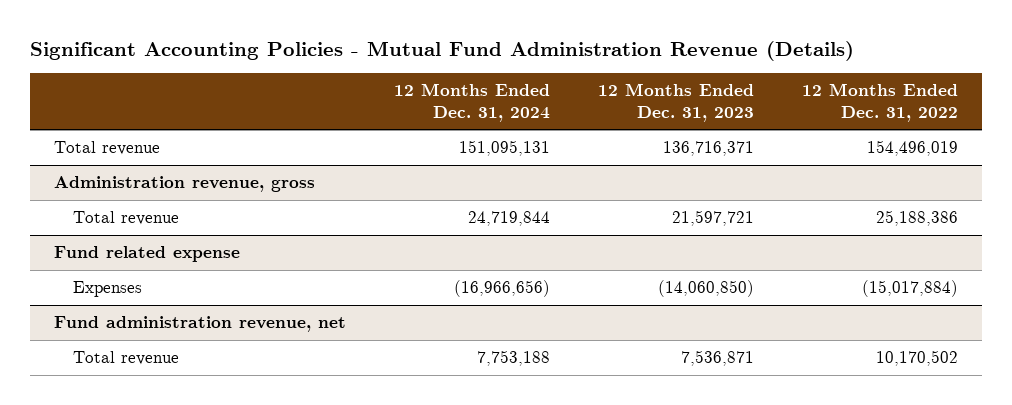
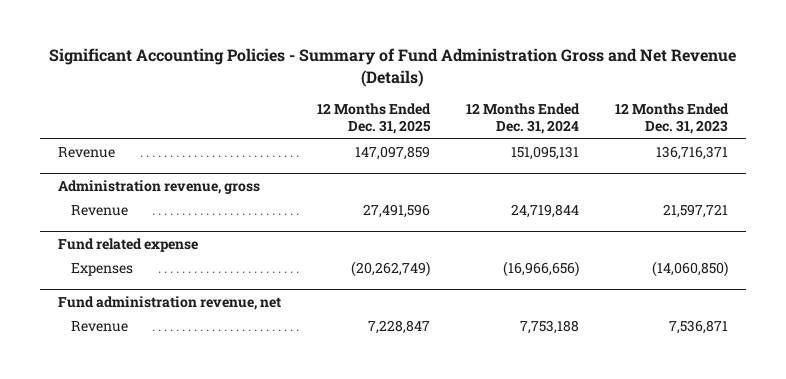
[30,41,855,62] Significant Accounting Policies - Mutual Fund Administration Revenue (Details) -> [49,48,737,87] Significant Accounting Policies - Summary of Fund Administration Gross and Net Revenue (Details)
[802,82,959,122] 12 Months Ended Dec. 31, 2022 -> none
none -> [317,102,432,135] 12 Months Ended Dec. 31, 2025
[54,141,161,156] Total revenue -> [57,147,115,159] Revenue
[73,211,180,226] Total revenue -> [71,205,129,217] Revenue
[73,351,180,366] Total revenue -> [71,321,129,333] Revenue

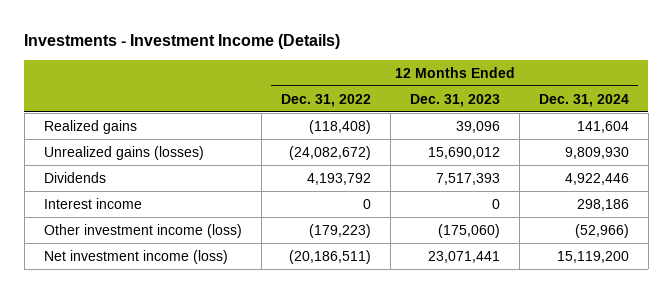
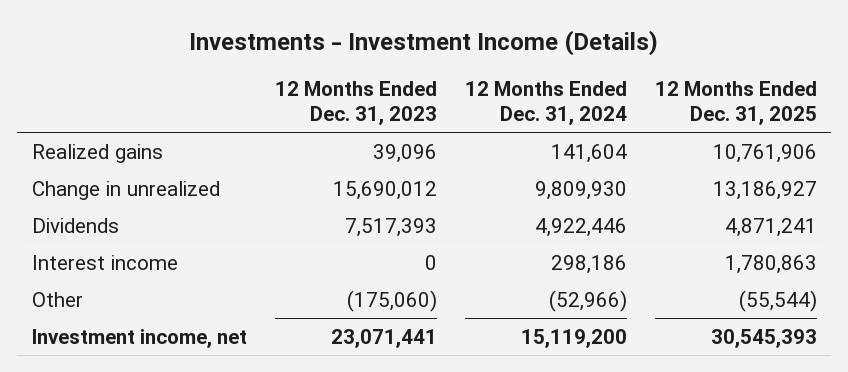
[280,93,371,107] Dec. 31, 2022 -> none
none -> [654,80,817,125] 12 Months Ended Dec. 31, 2025
[43,145,204,160] Unrealized gains (losses) -> [31,180,220,200] Change in unrealized
[43,223,242,238] Other investment income (loss) -> [31,291,83,307] Other
[43,249,228,264] Net investment income (loss) -> [31,328,247,348] Investment income, net

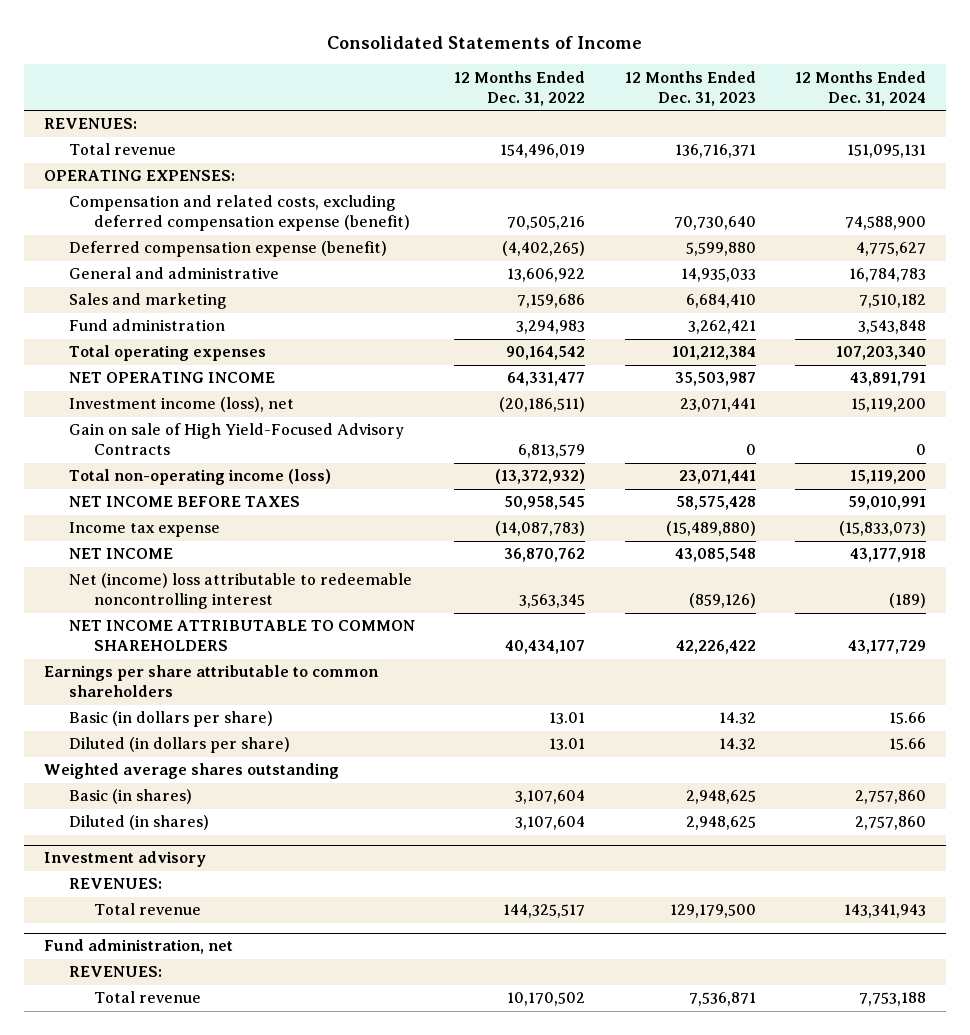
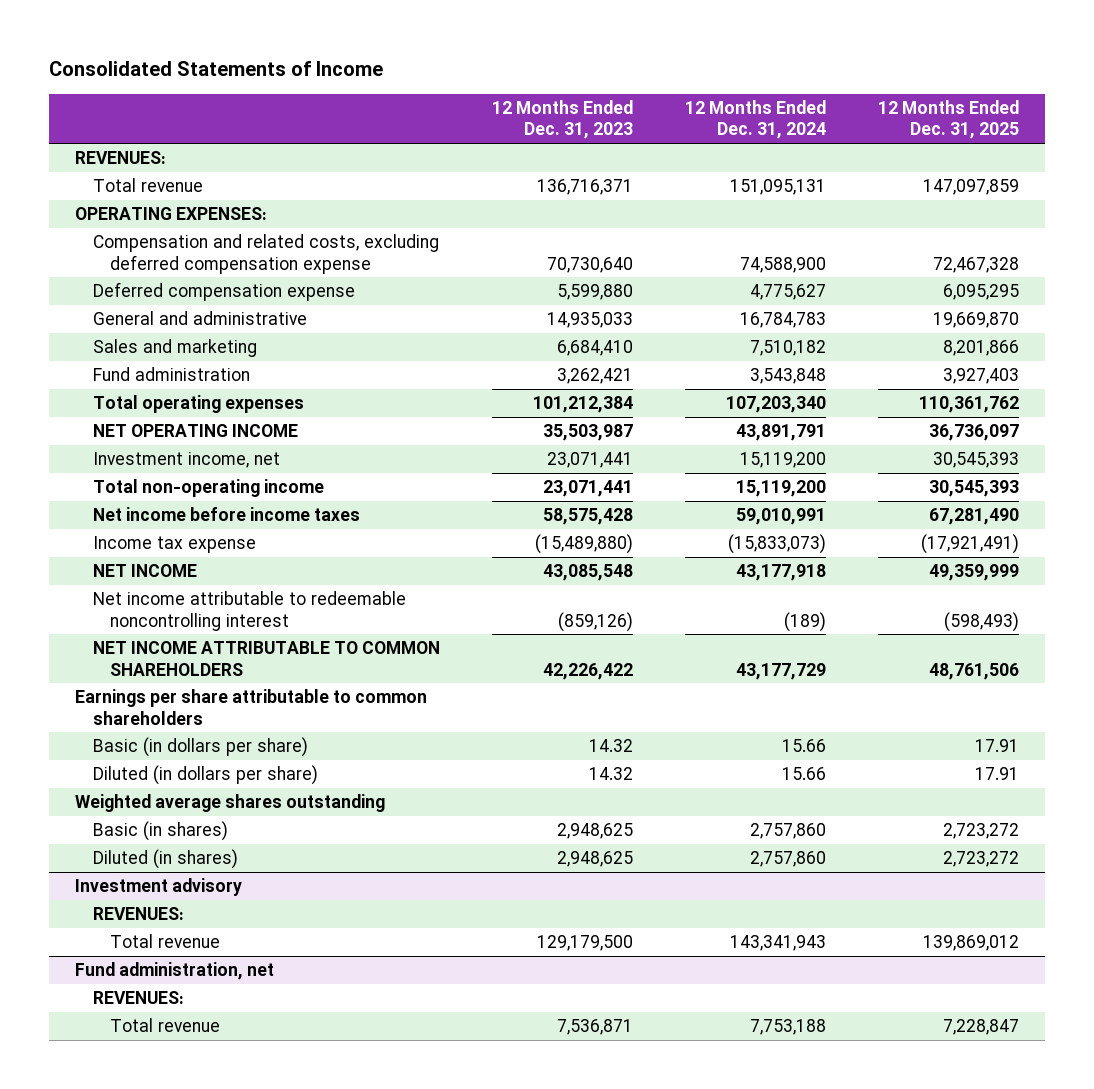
[454,70,586,106] 12 Months Ended Dec. 31, 2022 -> none
none -> [878,100,1020,140] 12 Months Ended Dec. 31, 2025
[68,195,410,232] Compensation and related costs, excluding deferred compensation expense (benefit) -> [92,234,439,274] Compensation and related costs, excluding deferred compensation expense
[68,241,387,258] Deferred compensation expense (benefit) -> [92,282,355,302] Deferred compensation expense
[68,423,404,456] Gain on sale of High Yield-Focused Advisory Contracts -> none
[68,397,294,413] Investment income (loss), net -> [92,452,280,469] Investment income, net
[68,469,331,486] Total non-operating income (loss) -> [92,479,324,498] Total non-operating income
[68,496,300,508] NET INCOME BEFORE TAXES -> [92,507,360,522] Net income before income taxes
[68,573,412,610] Net (income) loss attributable to redeemable noncontrolling interest -> [92,591,406,631] Net income attributable to redeemable noncontrolling interest

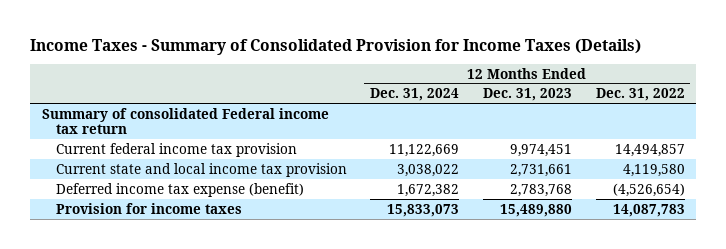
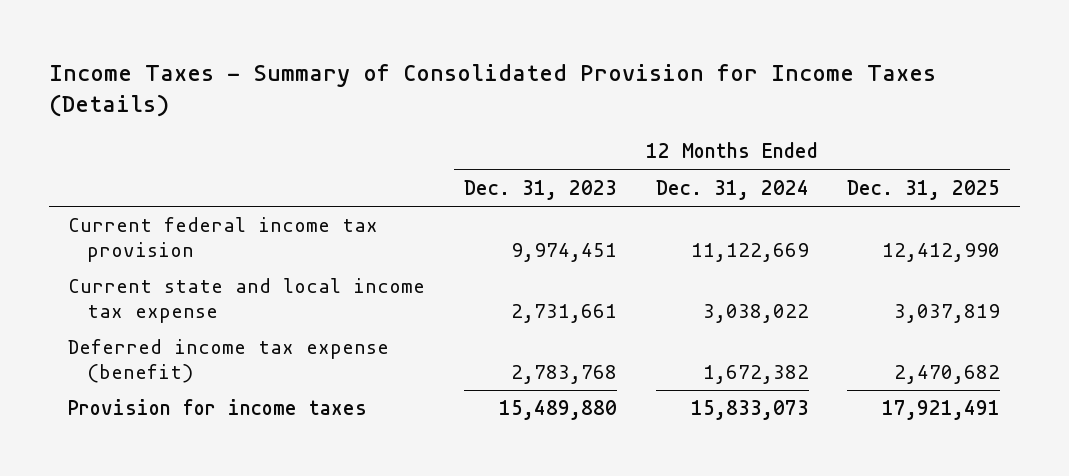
[595,88,685,102] Dec. 31, 2022 -> none
none -> [847,179,1001,200] Dec. 31, 2025
[41,107,329,135] Summary of consolidated Federal income tax return -> none
[55,162,347,177] Current state and local income tax provision -> [68,278,426,323] Current state and local income tax expense

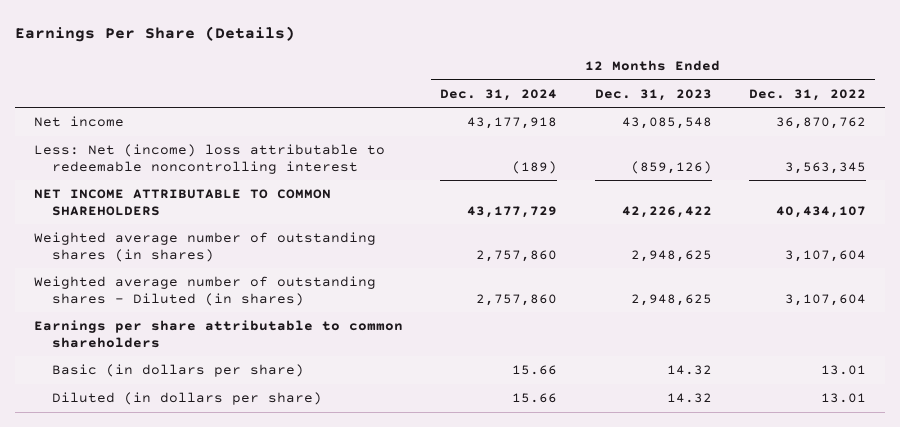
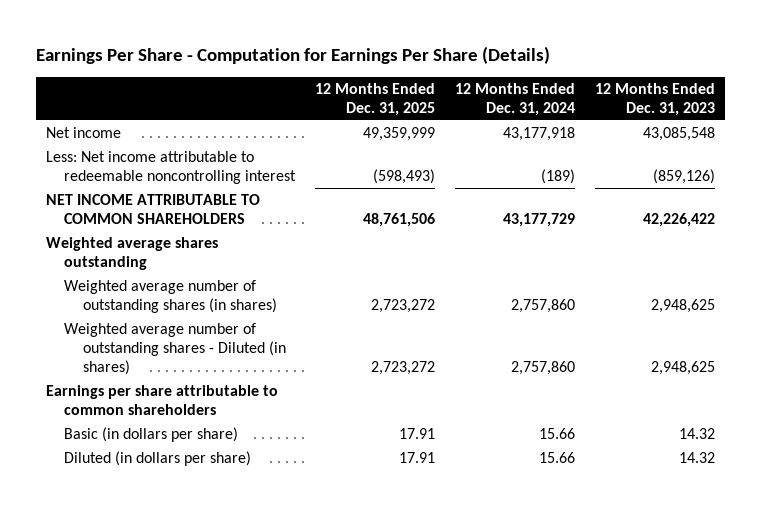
[15,25,296,42] Earnings Per Share (Details) -> [35,45,550,64] Earnings Per Share - Computation for Earnings Per Share (Details)
[749,88,867,101] Dec. 31, 2022 -> none
none -> [315,83,436,116] 12 Months Ended Dec. 31, 2025
[34,144,386,174] Less: Net (income) loss attributable to redeemable noncontrolling interest -> [45,151,297,185] Less: Net income attributable to redeemable noncontrolling interest
none -> [45,237,218,271] Weighted average shares outstanding

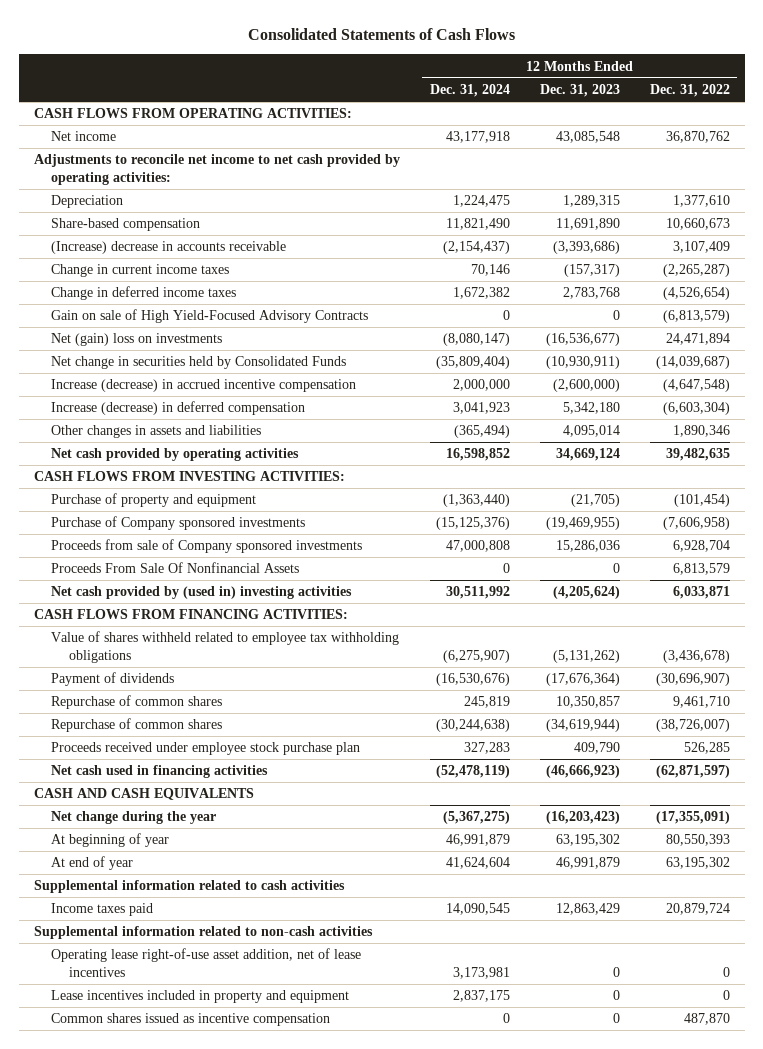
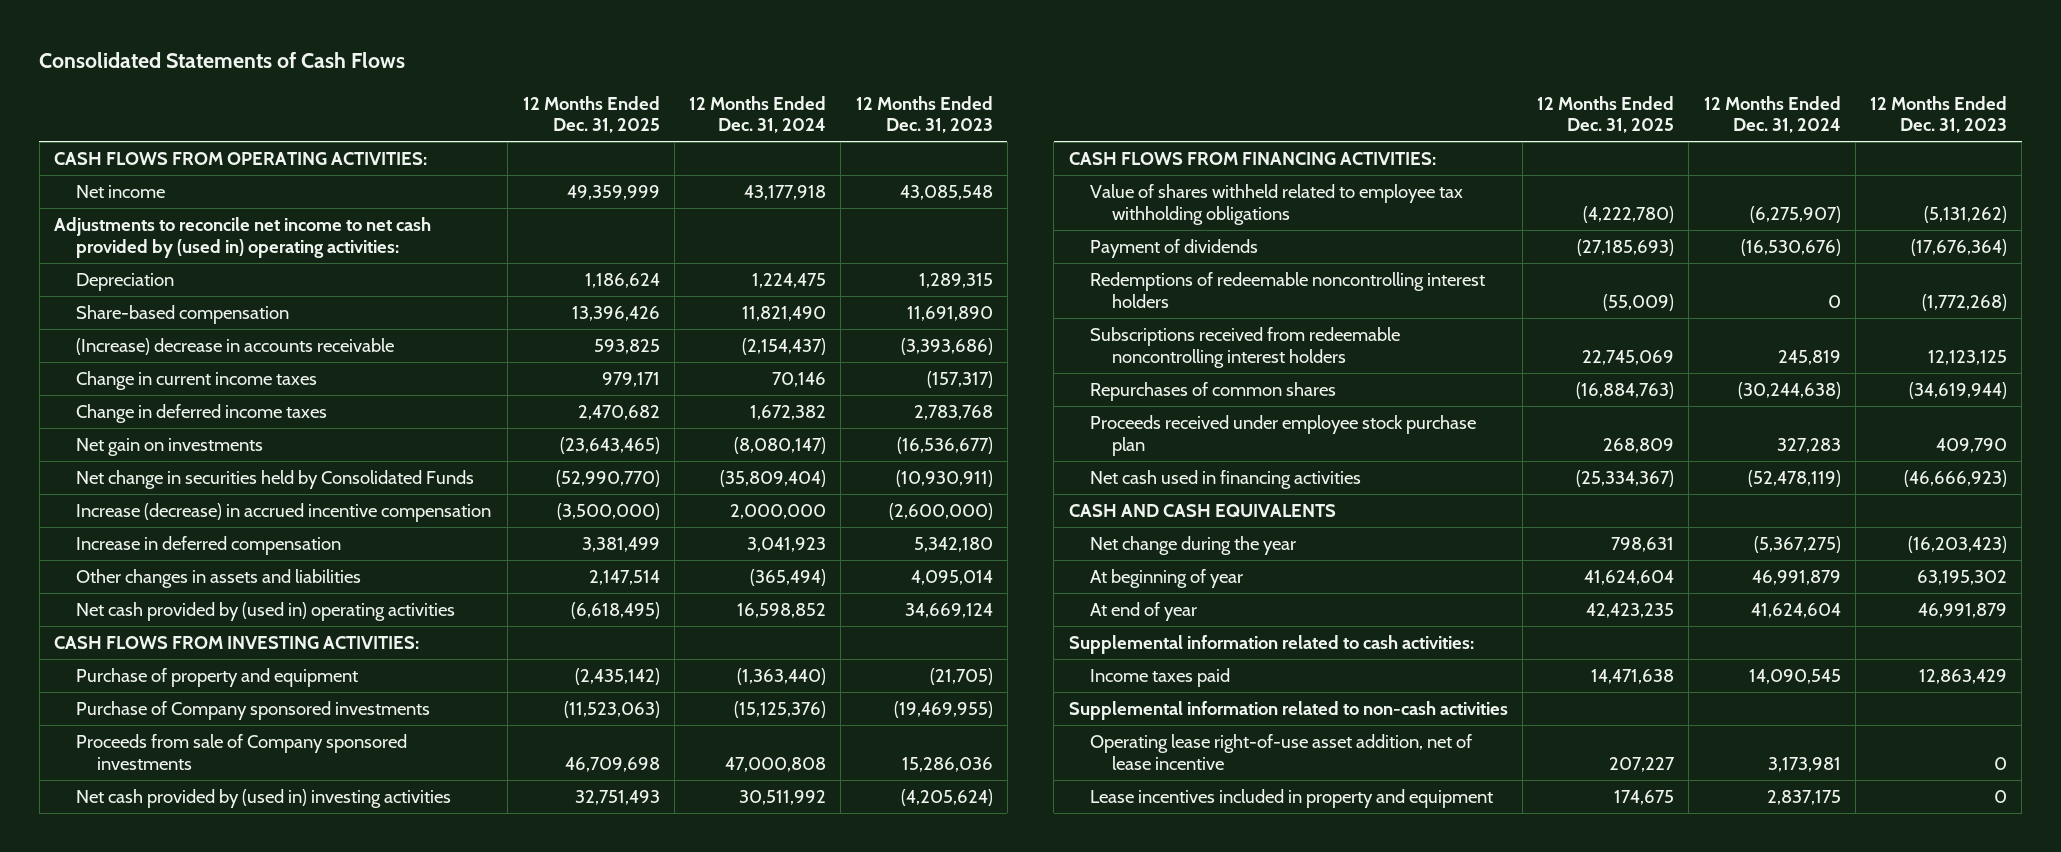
[649,83,730,97] Dec. 31, 2022 -> none
none -> [522,95,660,134] 12 Months Ended Dec. 31, 2025
[33,154,400,185] Adjustments to reconcile net income to net cash provided by operating activities: -> [54,217,432,258] Adjustments to reconcile net income to net cash provided by (used in) operating activities:
[51,309,369,324] Gain on sale of High Yield-Focused Advisory Contracts -> none
[51,333,223,347] Net (gain) loss on investments -> [75,438,263,457] Net gain on investments
[51,401,306,416] Increase (decrease) in deferred compensation -> [75,536,341,556] Increase in deferred compensation
[51,448,300,462] Net cash provided by operating activities -> [75,602,455,622] Net cash provided by (used in) operating activities
[51,562,300,574] Proceeds From Sale Of Nonfinancial Assets -> none
[51,695,223,710] Repurchase of common shares -> none
none -> [1090,272,1486,308] Redemptions of redeemable noncontrolling interest holders
none -> [1090,327,1401,368] Subscriptions received from redeemable noncontrolling interest holders
[51,718,223,733] Repurchase of common shares -> [1090,382,1337,402] Repurchases of common shares
[33,880,345,894] Supplemental information related to cash activities -> [1068,635,1474,655] Supplemental information related to cash activities:
[51,948,362,977] Operating lease right-of-use asset addition, net of lease incentives -> [1090,734,1473,770] Operating lease right-of-use asset addition, net of lease incentive
[51,1013,331,1027] Common shares issued as incentive compensation -> none

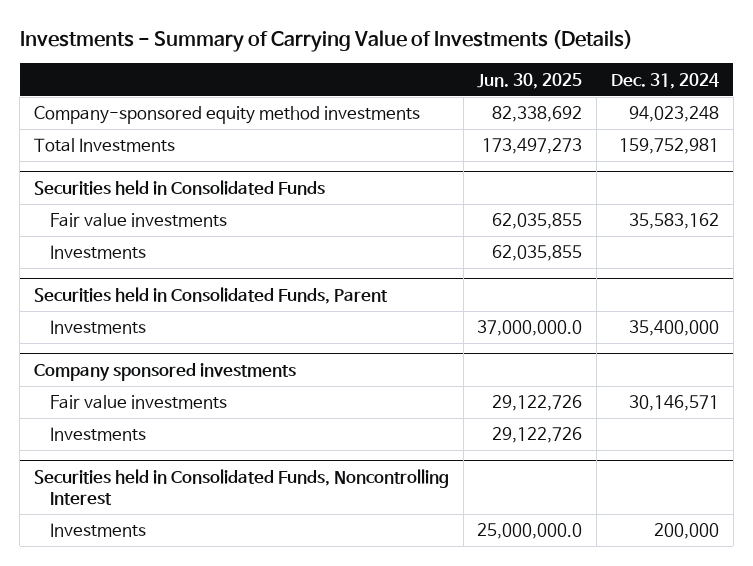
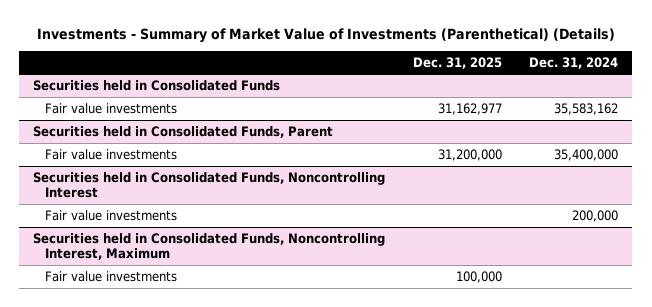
[19,30,633,53] Investments - Summary of Carrying Value of Investments (Details) -> [36,27,615,43] Investments - Summary of Market Value of Investments (Parenthetical) (Details)
[477,72,583,89] Jun. 30, 2025 -> none
none -> [412,56,502,69] Dec. 31, 2025
[33,106,420,125] Company-sponsored equity method investments -> none
[33,138,175,153] Total Investments -> none
[50,245,147,260] Investments -> none
[33,362,296,381] Company sponsored investments -> none
[50,395,228,410] Fair value investments -> none
[50,427,147,442] Investments -> none
[50,320,147,335] Investments -> [44,148,177,160] Fair value investments
[50,523,147,538] Investments -> [44,209,177,221] Fair value investments
none -> [33,232,386,261] Securities held in Consolidated Funds, Noncontrolling Interest, Maximum
none -> [44,270,177,282] Fair value investments

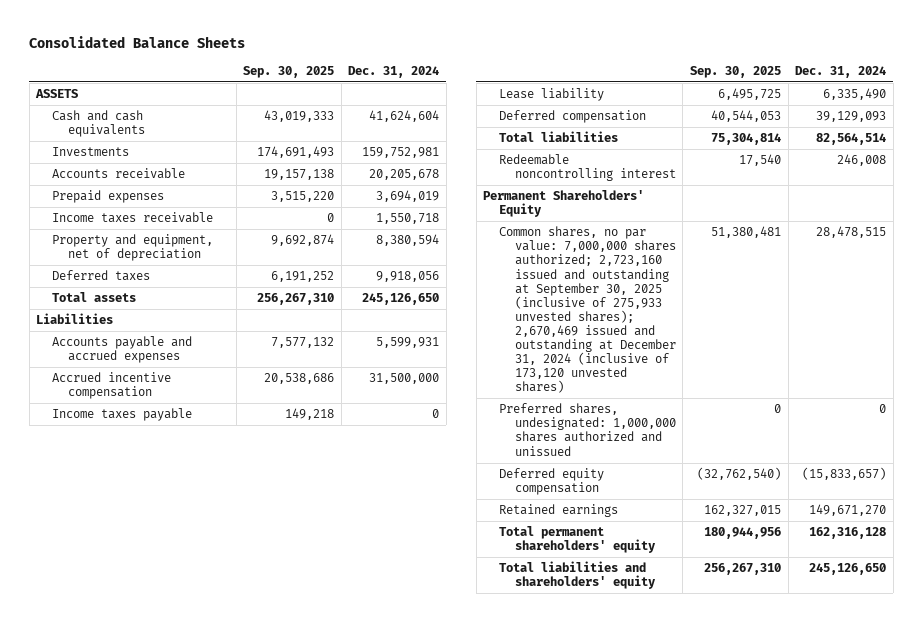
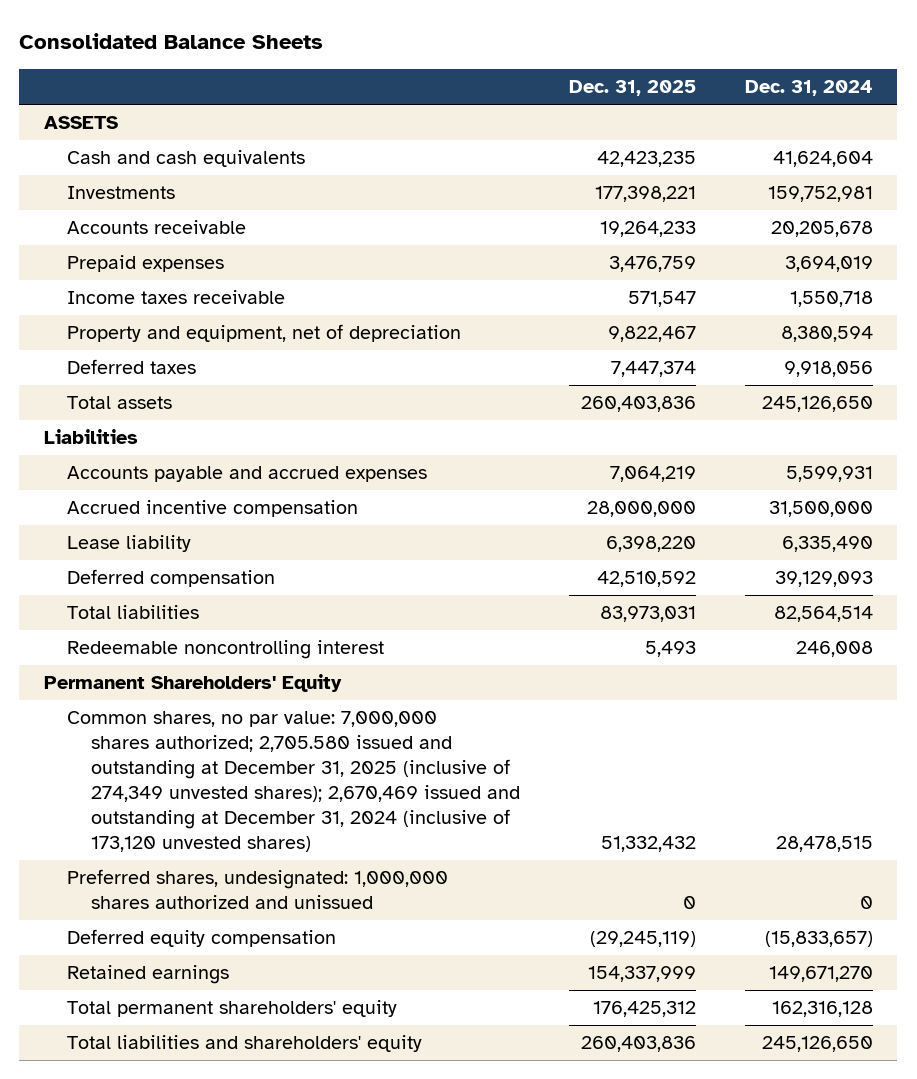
[243,65,335,78] Sep. 30, 2025 -> none
none -> [568,79,696,96] Dec. 31, 2025
[52,408,193,422] Income taxes payable -> none
[498,226,676,394] Common shares, no par value: 7,000,000 shares authorized; 2,723,160 issued and outstanding at September 30, 2025 (inclusive of 275,933 unvested shares); 2,670,469 issued and outstanding at December 31, 2024 (inclusive of 173,120 unvested shares) -> [67,711,521,852] Common shares, no par value: 7,000,000 shares authorized; 2,705.580 issued and outstanding at December 31, 2025 (inclusive of 274,349 unvested shares); 2,670,469 issued and outstanding at December 31, 2024 (inclusive of 173,120 unvested shares)

